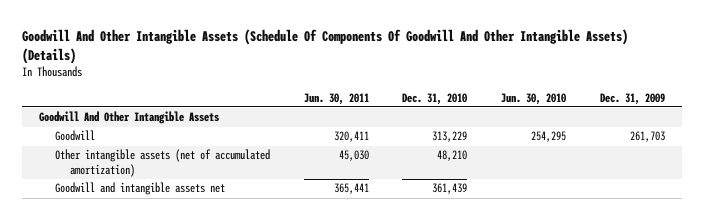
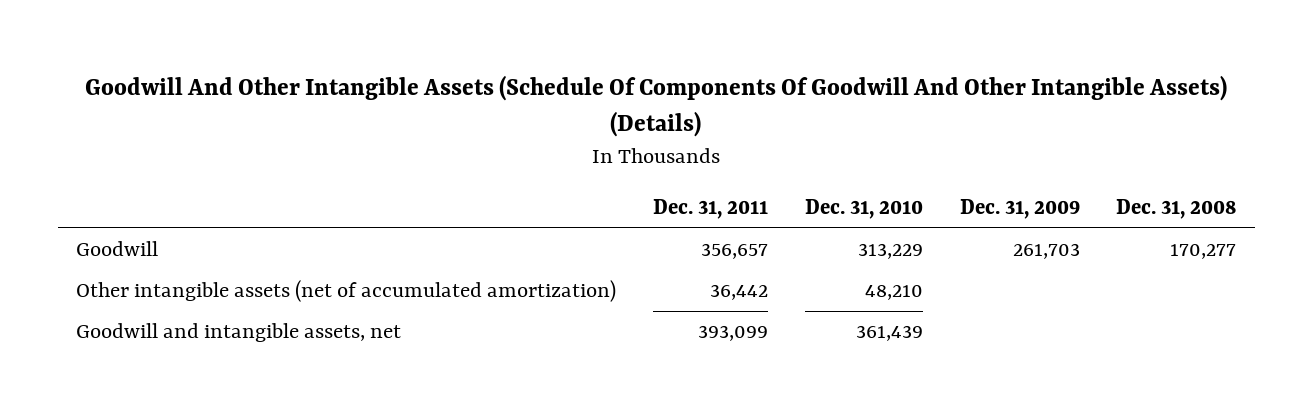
[303,92,369,105] Jun. 30, 2011 -> none
[501,92,567,105] Jun. 30, 2010 -> none
none -> [653,198,769,219] Dec. 31, 2011
none -> [1116,198,1237,219] Dec. 31, 2008
[39,111,220,125] Goodwill And Other Intangible Assets -> none
[54,182,225,196] Goodwill and intangible assets net -> [76,323,402,343] Goodwill and intangible assets, net

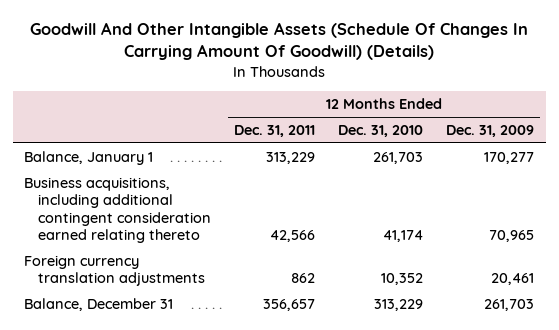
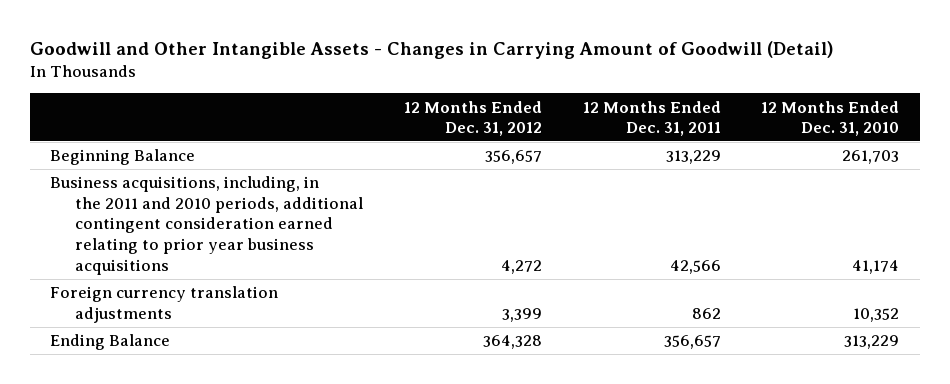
[30,22,529,61] Goodwill And Other Intangible Assets (Schedule Of Changes In Carrying Amount Of Goodwill) (Details) -> [29,41,834,60] Goodwill and Other Intangible Assets - Changes in Carrying Amount of Goodwill (Detail)
[446,124,535,137] Dec. 31, 2009 -> none
none -> [403,100,542,137] 12 Months Ended Dec. 31, 2012
[24,150,154,165] Balance, January 1 -> [50,149,196,166] Beginning Balance
[24,176,211,244] Business acquisitions, including additional contingent consideration earned relating thereto -> [50,176,364,275] Business acquisitions, including, in the 2011 and 2010 periods, additional contingent consideration earned relating to prior year business acquisitions
[24,297,174,311] Balance, December 31 -> [50,334,171,351] Ending Balance

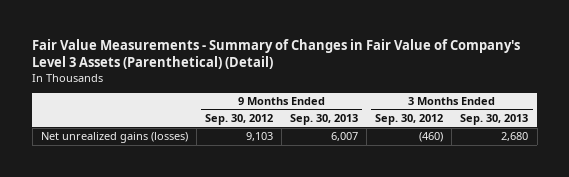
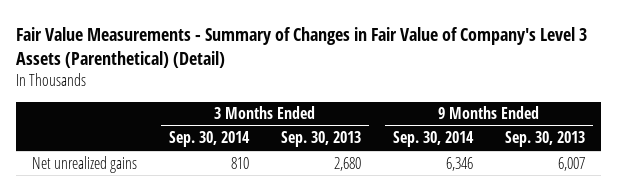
[205,114,274,126] Sep. 30, 2012 -> none
[375,114,444,126] Sep. 30, 2012 -> none
none -> [169,131,251,148] Sep. 30, 2014
none -> [393,131,475,148] Sep. 30, 2014
[40,132,188,144] Net unrealized gains (losses) -> [32,155,138,173] Net unrealized gains

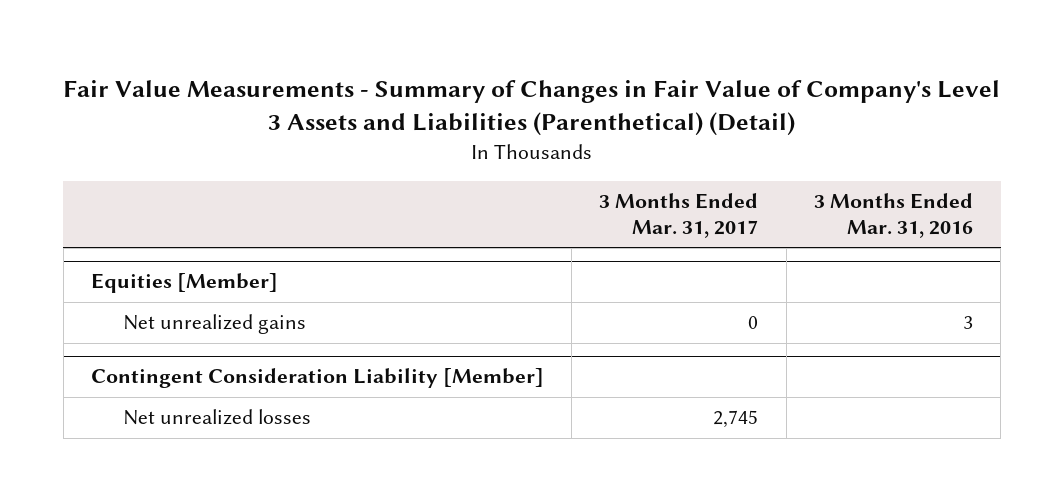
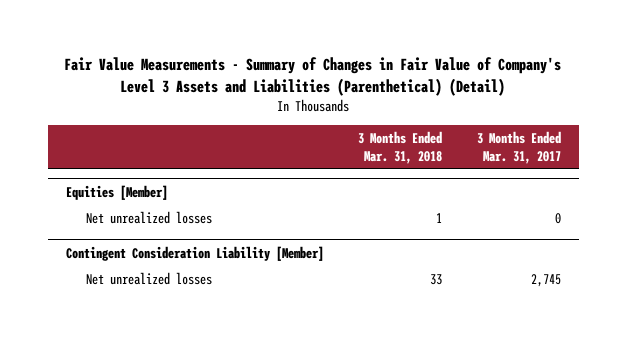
[814,192,974,239] 3 Months Ended Mar. 31, 2016 -> none
none -> [358,131,443,164] 3 Months Ended Mar. 31, 2018
[122,314,306,335] Net unrealized gains -> [85,210,212,224] Net unrealized losses

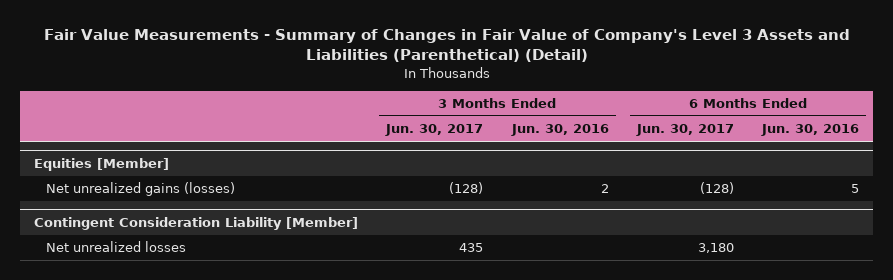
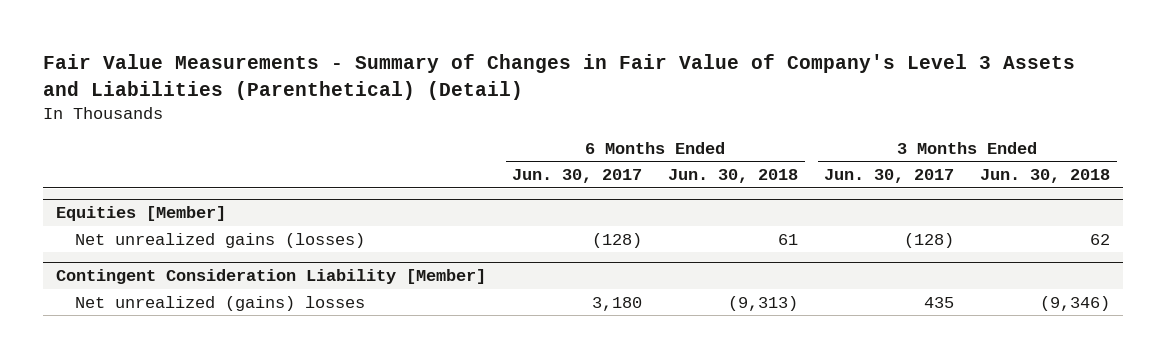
[510,124,609,137] Jun. 30, 2016 -> none
[761,124,860,137] Jun. 30, 2016 -> none
none -> [668,169,799,184] Jun. 30, 2018
none -> [980,169,1111,184] Jun. 30, 2018
[46,241,187,253] Net unrealized losses -> [74,295,365,311] Net unrealized (gains) losses

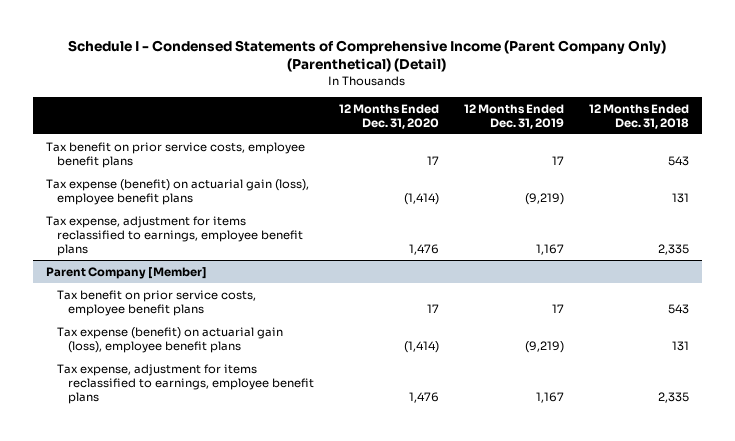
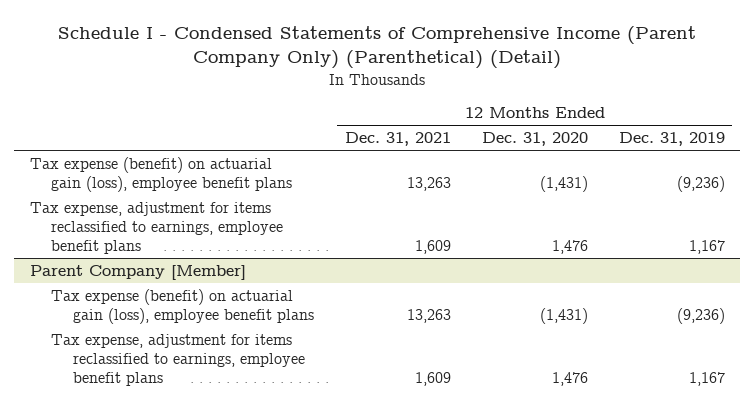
[589,103,690,129] 12 Months Ended Dec. 31, 2018 -> none
none -> [344,132,451,147] Dec. 31, 2021
[45,141,305,168] Tax benefit on prior service costs, employee benefit plans -> none
[404,192,440,205] (1,414) -> [539,175,588,192] (1,431)
[525,192,565,205] (9,219) -> [676,175,725,192] (9,236)
[56,289,256,316] Tax benefit on prior service costs, employee benefit plans -> none
[404,340,440,353] (1,414) -> [539,307,588,324] (1,431)
[525,340,565,353] (9,219) -> [676,307,725,324] (9,236)

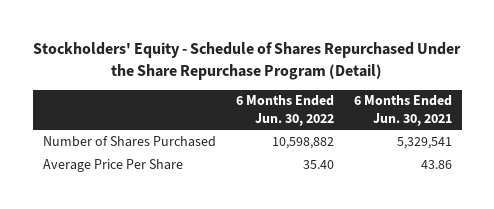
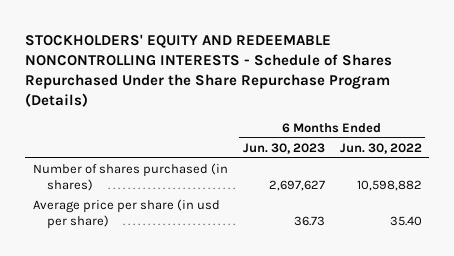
[33,42,462,80] Stockholders' Equity - Schedule of Shares Repurchased Under the Share Repurchase Program (Detail) -> [25,34,393,108] STOCKHOLDERS' EQUITY AND REDEEMABLE NONCONTROLLING INTERESTS - Schedule of Shares Repurchased Under the Share Repurchase Program (Details)
[353,95,452,126] 6 Months Ended Jun. 30, 2021 -> none
none -> [242,142,325,154] Jun. 30, 2023
[42,135,216,147] Number of Shares Purchased -> [32,162,228,192] Number of shares purchased (in shares)
[42,158,183,172] Average Price Per Share -> [32,198,220,230] Average price per share (in usd per share)

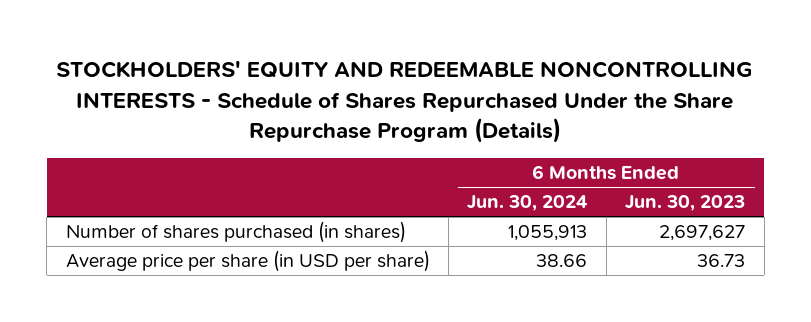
[339,142,422,154] Jun. 30, 2022 -> none
none -> [467,195,589,212] Jun. 30, 2024
[32,198,220,230] Average price per share (in usd per share) -> [65,250,430,273] Average price per share (in USD per share)

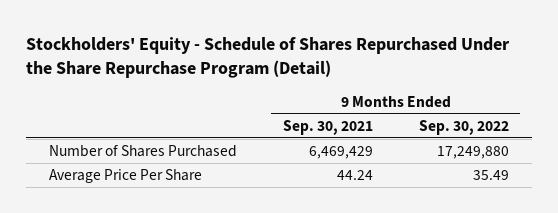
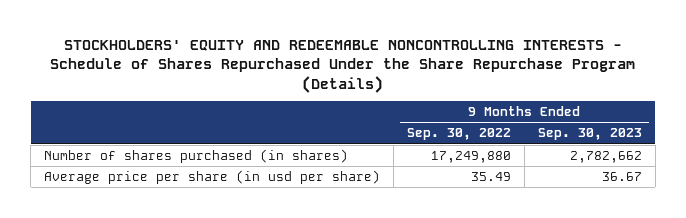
[25,37,510,79] Stockholders' Equity - Schedule of Shares Repurchased Under the Share Repurchase Program (Detail) -> [49,40,635,93] STOCKHOLDERS' EQUITY AND REDEEMABLE NONCONTROLLING INTERESTS - Schedule of Shares Repurchased Under the Share Repurchase Program (Details)
[282,119,373,135] Sep. 30, 2021 -> none
none -> [537,128,642,141] Sep. 30, 2023
[48,145,237,158] Number of Shares Purchased -> [44,149,349,164] Number of shares purchased (in shares)
[48,169,202,184] Average Price Per Share -> [44,170,381,185] Average price per share (in usd per share)

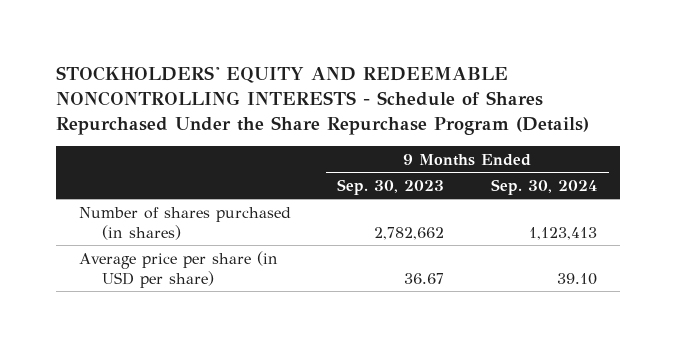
[406,128,511,141] Sep. 30, 2022 -> none
none -> [491,178,598,195] Sep. 30, 2024
[44,170,381,185] Average price per share (in usd per share) -> [78,250,278,288] Average price per share (in USD per share)

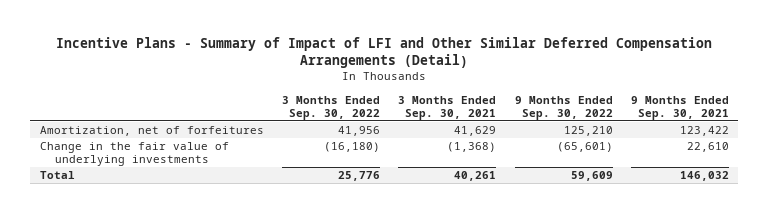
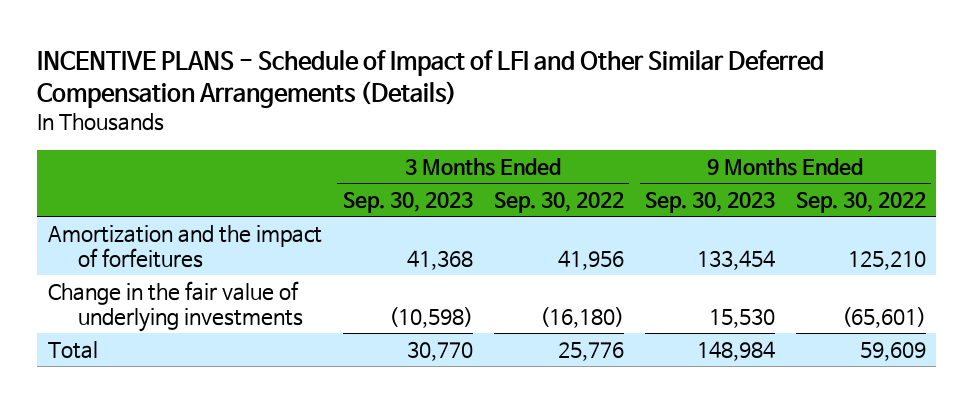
[56,36,713,69] Incentive Plans - Summary of Impact of LFI and Other Similar Deferred Compensation Arrangements (Detail) -> [37,50,825,109] INCENTIVE PLANS - Schedule of Impact of LFI and Other Similar Deferred Compensation Arrangements (Details)
[398,95,497,120] 3 Months Ended Sep. 30, 2021 -> none
[631,95,730,120] 9 Months Ended Sep. 30, 2021 -> none
none -> [342,192,473,214] Sep. 30, 2023
none -> [644,192,775,214] Sep. 30, 2023
[39,126,264,137] Amortization, net of forfeitures -> [47,225,322,268] Amortization and the impact of forfeitures

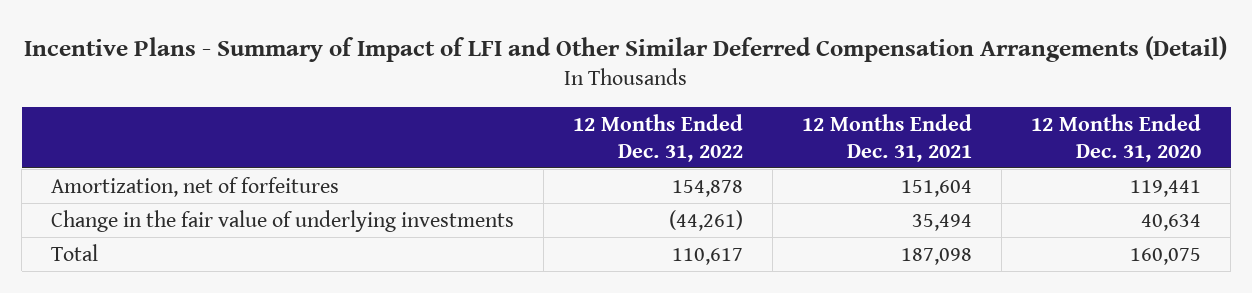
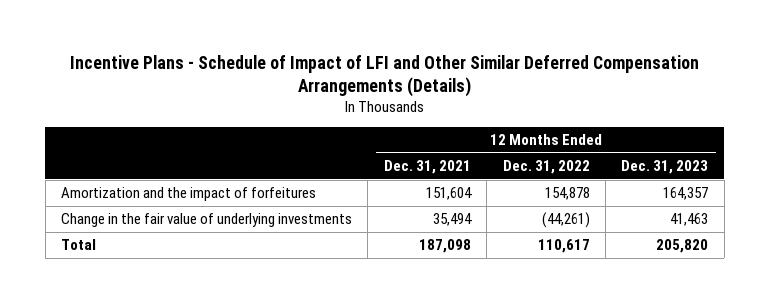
[24,35,1228,62] Incentive Plans - Summary of Impact of LFI and Other Similar Deferred Compensation Arrangements (Detail) -> [69,54,699,97] Incentive Plans - Schedule of Impact of LFI and Other Similar Deferred Compensation Arrangements (Details)
[1031,113,1202,162] 12 Months Ended Dec. 31, 2020 -> none
none -> [621,160,709,175] Dec. 31, 2023
[51,176,340,197] Amortization, net of forfeitures -> [61,187,317,202] Amortization and the impact of forfeitures

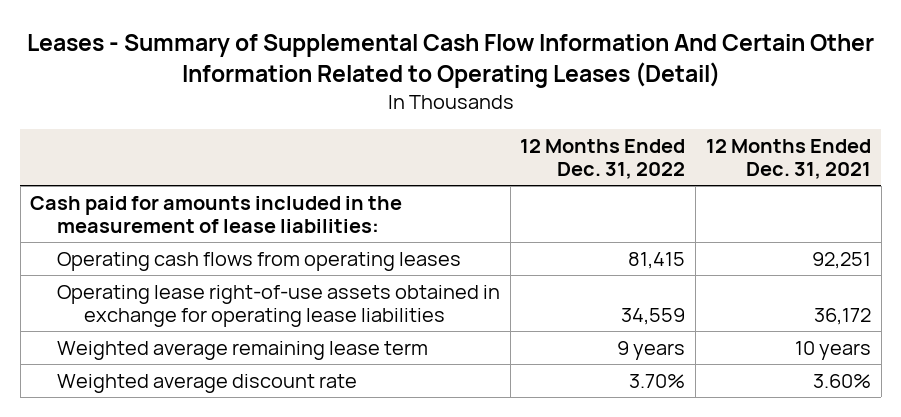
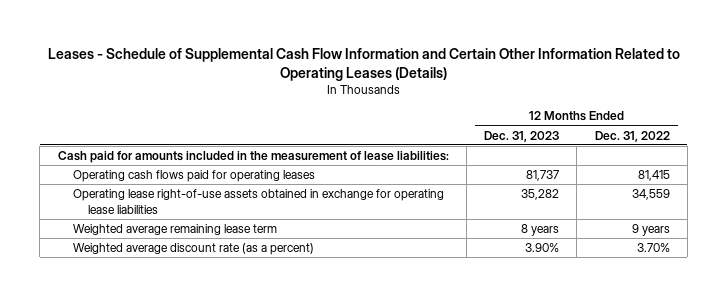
[26,34,874,89] Leases - Summary of Supplemental Cash Flow Information And Certain Other Information Related to Operating Leases (Detail) -> [47,47,680,81] Leases - Schedule of Supplemental Cash Flow Information and Certain Other Information Related to Operating Leases (Details)
[705,138,871,180] 12 Months Ended Dec. 31, 2021 -> none
none -> [484,130,560,142] Dec. 31, 2023
[57,251,462,271] Operating cash flows from operating leases -> [72,170,315,183] Operating cash flows paid for operating leases
[57,373,358,393] Weighted average discount rate -> [72,243,314,256] Weighted average discount rate (as a percent)

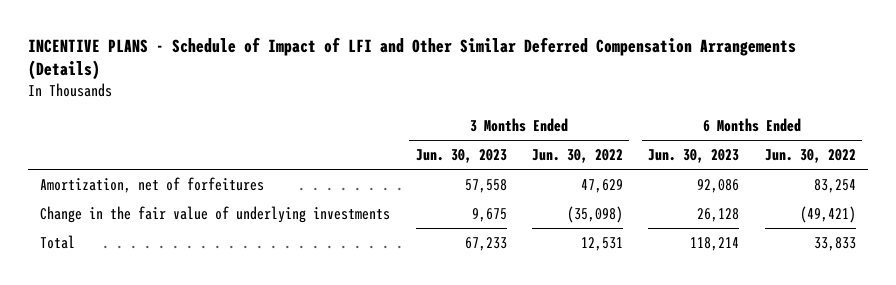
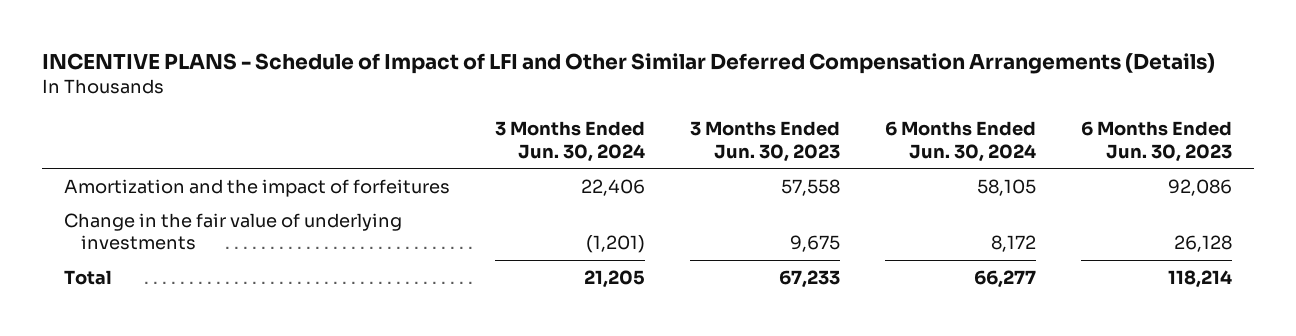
[531,149,623,164] Jun. 30, 2022 -> none
[764,149,856,164] Jun. 30, 2022 -> none
none -> [495,120,646,162] 3 Months Ended Jun. 30, 2024
none -> [884,120,1036,162] 6 Months Ended Jun. 30, 2024
[40,176,265,193] Amortization, net of forfeitures -> [64,178,451,197] Amortization and the impact of forfeitures

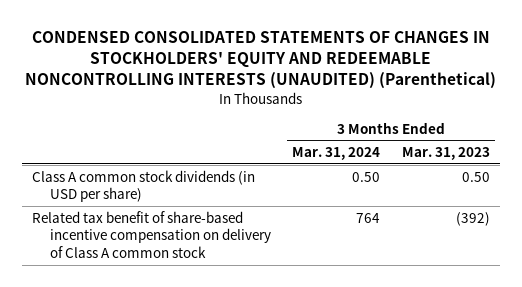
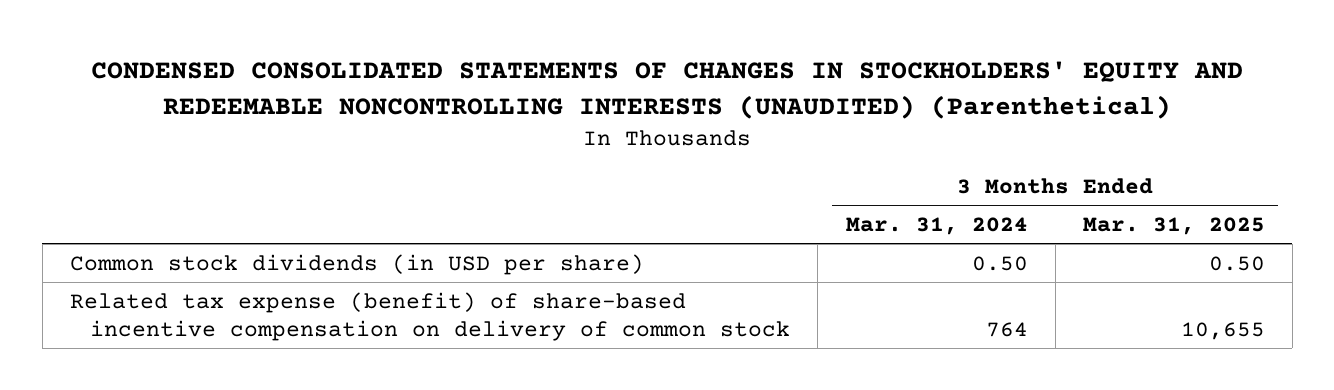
[401,147,490,161] Mar. 31, 2023 -> none
none -> [1082,216,1265,235] Mar. 31, 2025
[32,169,256,203] Class A common stock dividends (in USD per share) -> [69,253,644,275] Common stock dividends (in USD per share)
[32,210,272,258] Related tax benefit of share-based incentive compensation on delivery of Class A common stock -> [69,291,791,342] Related tax expense (benefit) of share-based incentive compensation on delivery of common stock

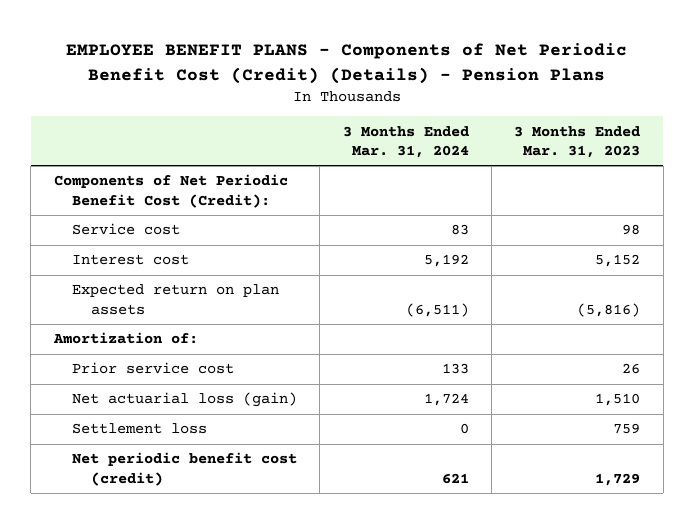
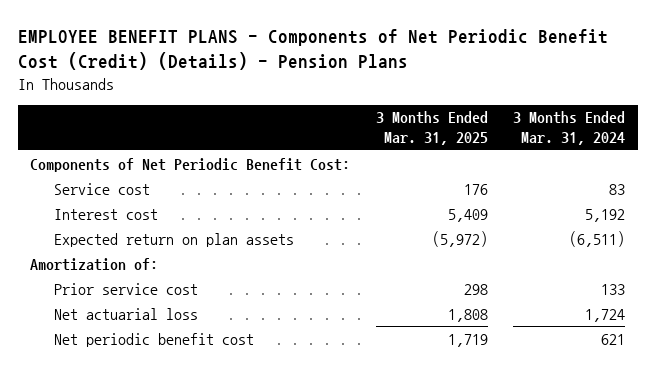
[514,125,641,159] 3 Months Ended Mar. 31, 2023 -> none
none -> [375,111,488,146] 3 Months Ended Mar. 31, 2025
[53,174,288,208] Components of Net Periodic Benefit Cost (Credit): -> [30,157,351,172] Components of Net Periodic Benefit Cost:
[72,423,208,435] Settlement loss -> none
[72,392,298,408] Net actuarial loss (gain) -> [54,307,199,320] Net actuarial loss
[72,452,298,486] Net periodic benefit cost (credit) -> [54,332,255,347] Net periodic benefit cost

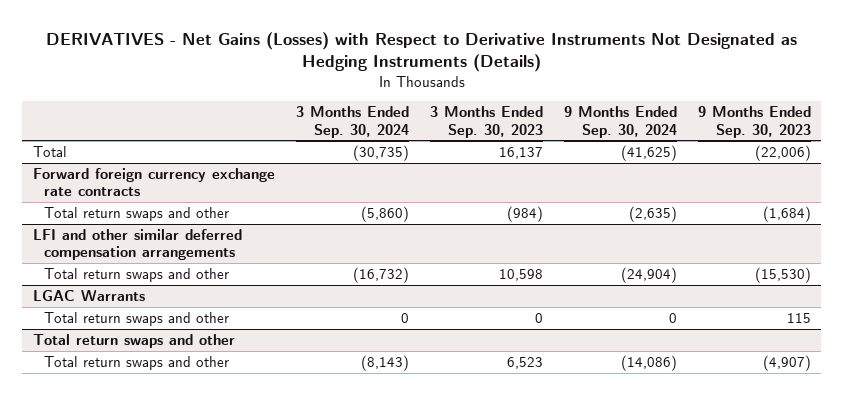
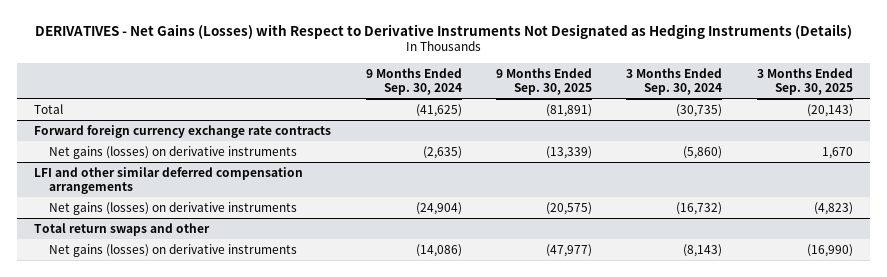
[429,105,543,138] 3 Months Ended Sep. 30, 2023 -> none
[697,105,811,138] 9 Months Ended Sep. 30, 2023 -> none
none -> [496,68,593,96] 9 Months Ended Sep. 30, 2025
none -> [756,68,853,96] 3 Months Ended Sep. 30, 2025
[44,206,230,221] Total return swaps and other -> [48,145,297,159] Net gains (losses) on derivative instruments
[32,289,145,301] LGAC Warrants -> none
[44,311,230,326] Total return swaps and other -> none
[44,267,230,282] Total return swaps and other -> [48,201,297,215] Net gains (losses) on derivative instruments
[44,355,230,370] Total return swaps and other -> [48,243,297,257] Net gains (losses) on derivative instruments

